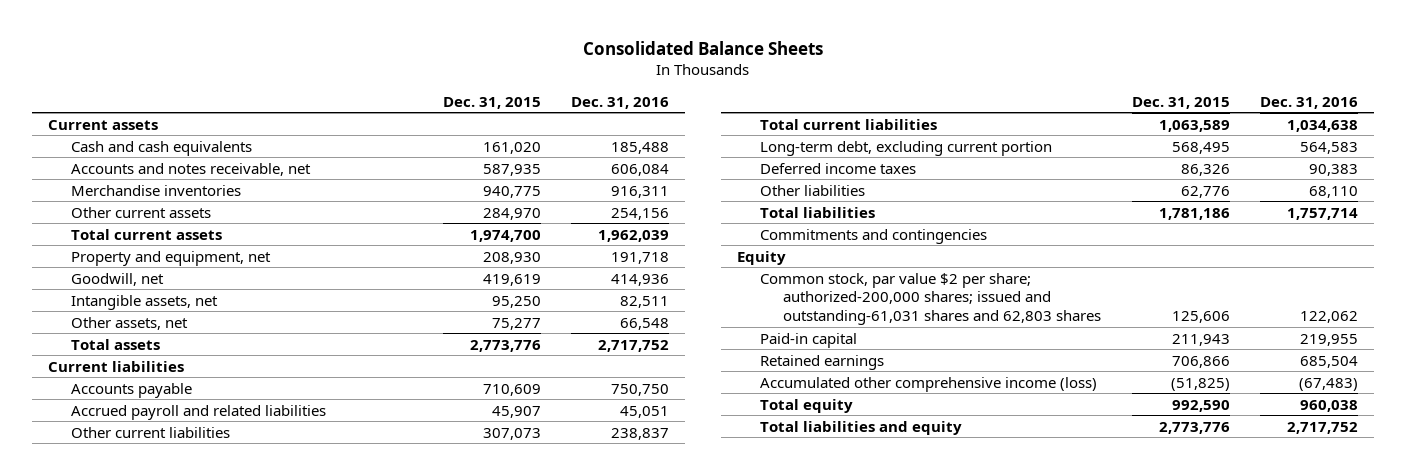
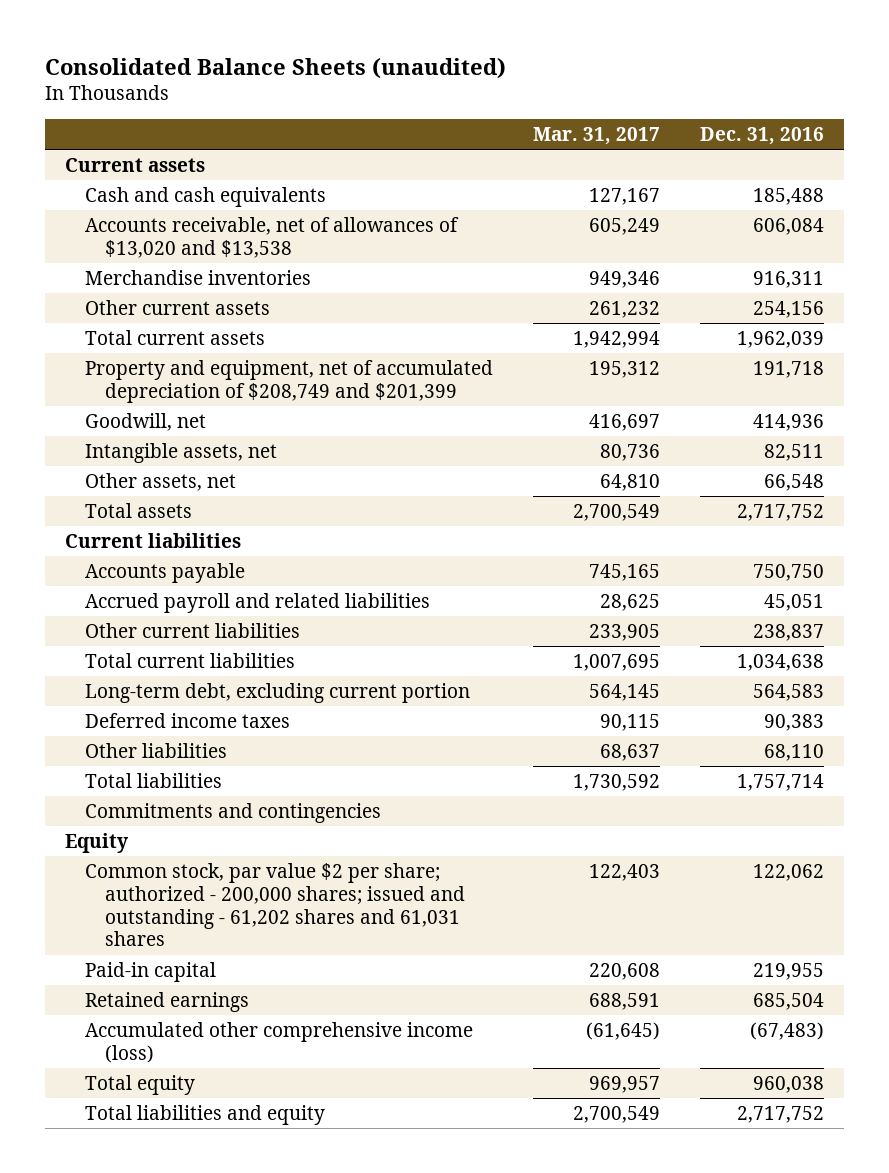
[582,41,823,56] Consolidated Balance Sheets -> [45,57,507,79] Consolidated Balance Sheets (unaudited)
[442,96,541,109] Dec. 31, 2015 -> none
none -> [532,127,660,146] Mar. 31, 2017
[70,162,311,176] Accounts and notes receivable, net -> [84,216,459,258] Accounts receivable, net of allowances of $13,020 and $13,538
[70,250,271,266] Property and equipment, net -> [84,359,493,403] Property and equipment, net of accumulated depreciation of $208,749 and $201,399
[759,272,1101,326] Common stock, par value $2 per share; authorized-200,000 shares; issued and outstanding-61,031 shares and 62,803 shares -> [84,862,465,947] Common stock, par value $2 per share; authorized - 200,000 shares; issued and outstanding - 61,202 shares and 61,031 shares

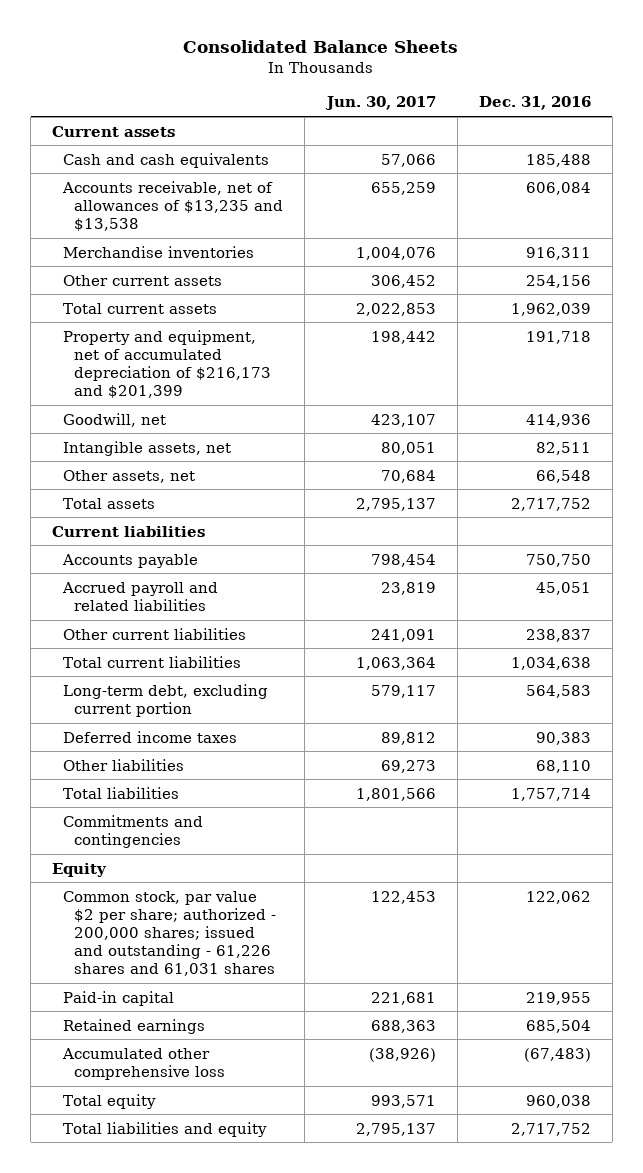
[45,57,507,79] Consolidated Balance Sheets (unaudited) -> [183,40,459,54] Consolidated Balance Sheets
[532,127,660,146] Mar. 31, 2017 -> none
none -> [324,96,436,111] Jun. 30, 2017
[84,216,459,258] Accounts receivable, net of allowances of $13,020 and $13,538 -> [62,180,284,231] Accounts receivable, net of allowances of $13,235 and $13,538
[84,359,493,403] Property and equipment, net of accumulated depreciation of $208,749 and $201,399 -> [63,329,272,398] Property and equipment, net of accumulated depreciation of $216,173 and $201,399
[84,862,465,947] Common stock, par value $2 per share; authorized - 200,000 shares; issued and outstanding - 61,202 shares and 61,031 shares -> [63,890,277,977] Common stock, par value $2 per share; authorized - 200,000 shares; issued and outstanding - 61,226 shares and 61,031 shares
[84,1021,473,1063] Accumulated other comprehensive income (loss) -> [62,1047,226,1080] Accumulated other comprehensive loss

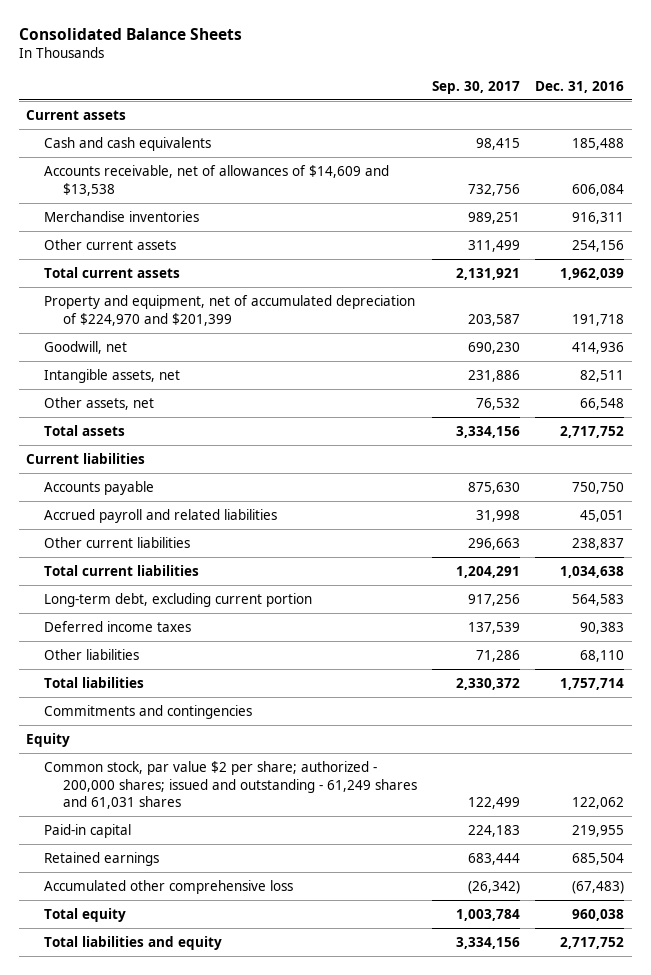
[324,96,436,111] Jun. 30, 2017 -> none
none -> [432,80,521,94] Sep. 30, 2017
[62,180,284,231] Accounts receivable, net of allowances of $13,235 and $13,538 -> [44,164,390,196] Accounts receivable, net of allowances of $14,609 and $13,538
[63,329,272,398] Property and equipment, net of accumulated depreciation of $216,173 and $201,399 -> [44,294,416,326] Property and equipment, net of accumulated depreciation of $224,970 and $201,399
[63,890,277,977] Common stock, par value $2 per share; authorized - 200,000 shares; issued and outstanding - 61,226 shares and 61,031 shares -> [44,760,417,810] Common stock, par value $2 per share; authorized - 200,000 shares; issued and outstanding - 61,249 shares and 61,031 shares

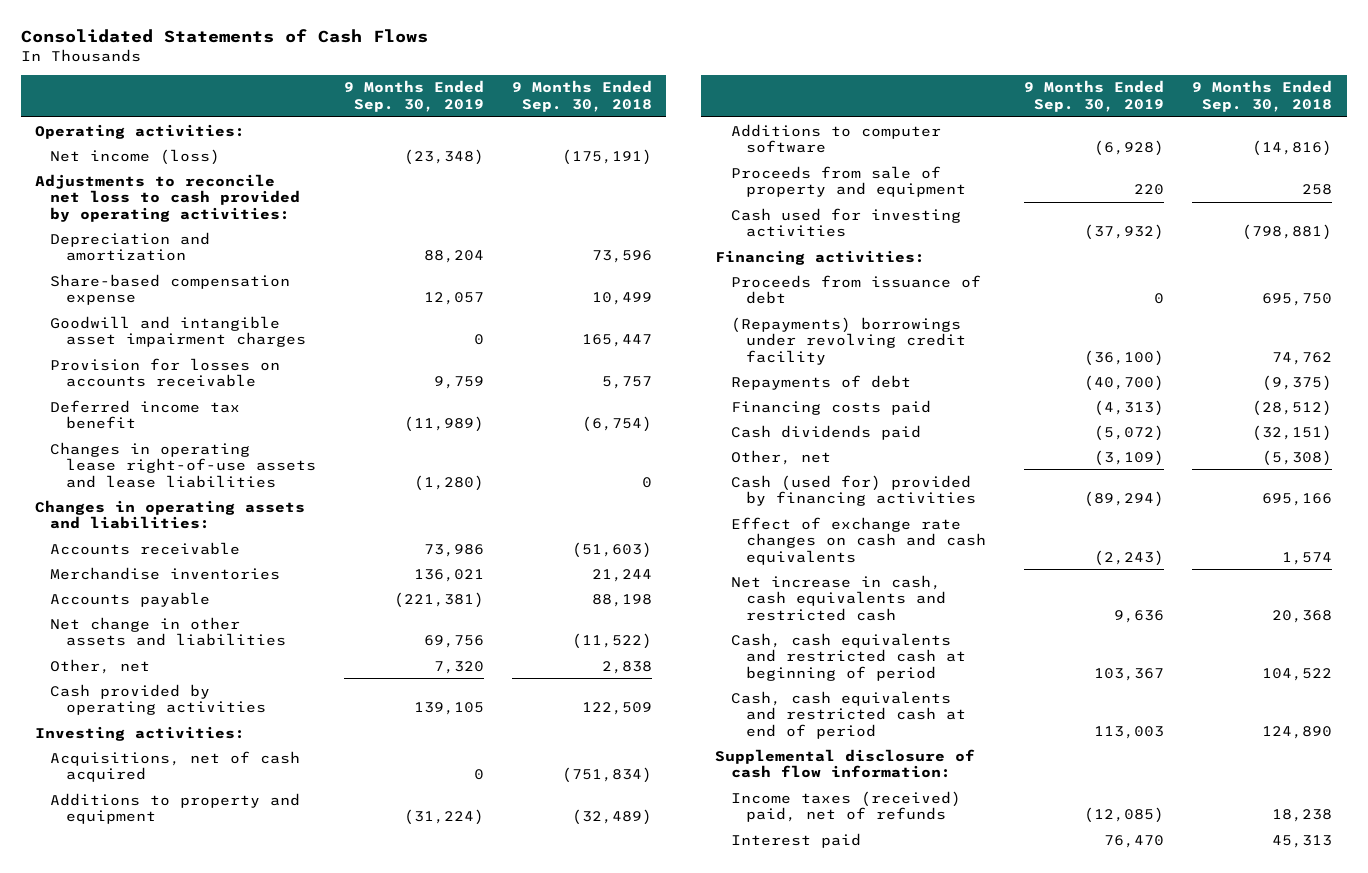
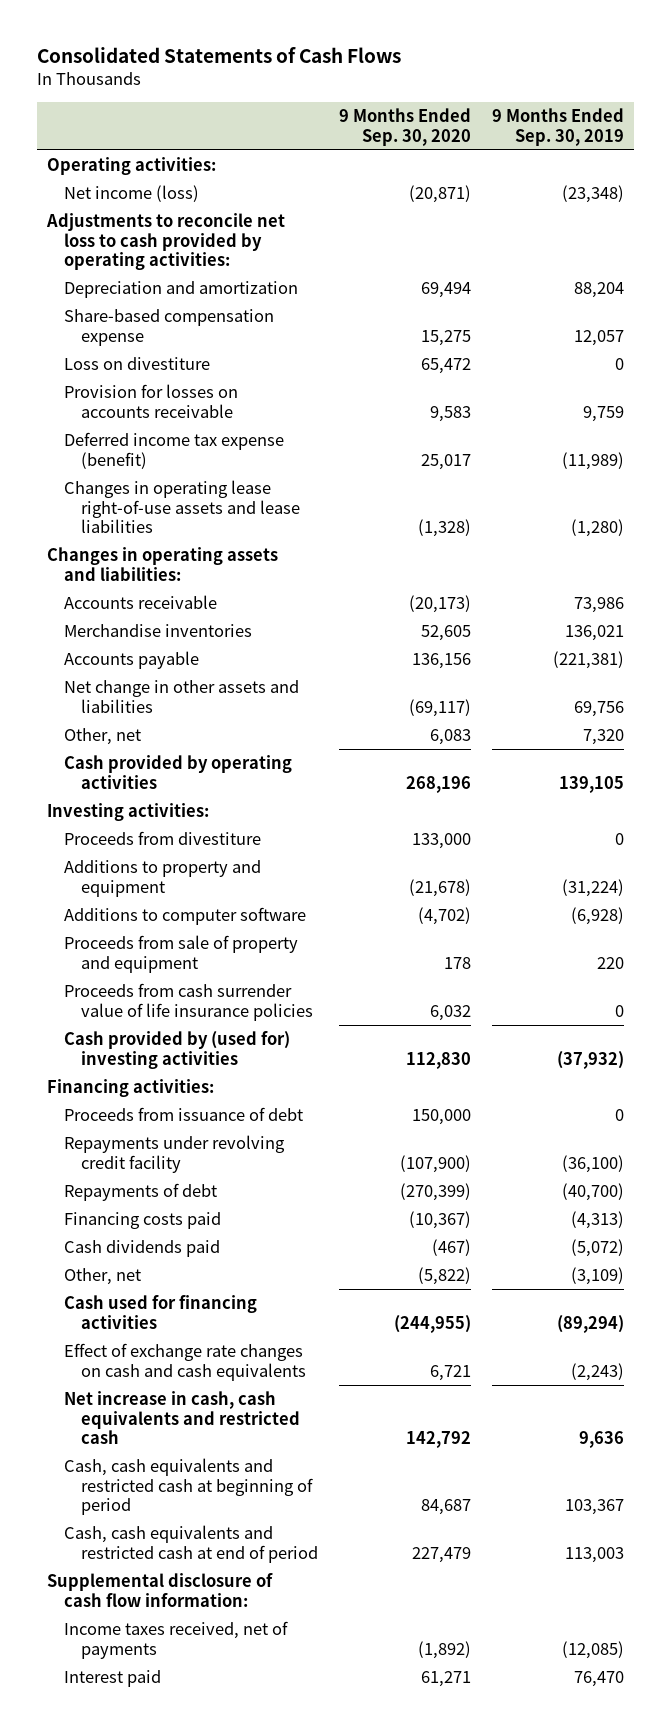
[512,80,653,113] 9 Months Ended Sep. 30, 2018 -> none
none -> [338,108,471,146] 9 Months Ended Sep. 30, 2020
[50,315,306,348] Goodwill and intangible asset impairment charges -> none
none -> [64,357,211,371] Loss on divestiture
[50,399,241,430] Deferred income tax benefit -> [64,432,285,469] Deferred income tax expense (benefit)
[50,750,301,783] Acquisitions, net of cash acquired -> none
none -> [64,831,262,846] Proceeds from divestiture
none -> [64,983,314,1021] Proceeds from cash surrender value of life insurance policies
[730,207,961,238] Cash used for investing activities -> [64,1031,291,1069] Cash provided by (used for) investing activities
[730,316,966,365] (Repayments) borrowings under revolving credit facility -> [64,1135,286,1173] Repayments under revolving credit facility
[730,474,976,507] Cash (used for) provided by financing activities -> [64,1295,258,1329] Cash used for financing activities
[730,790,961,823] Income taxes (received) paid, net of refunds -> [64,1621,289,1659] Income taxes received, net of payments

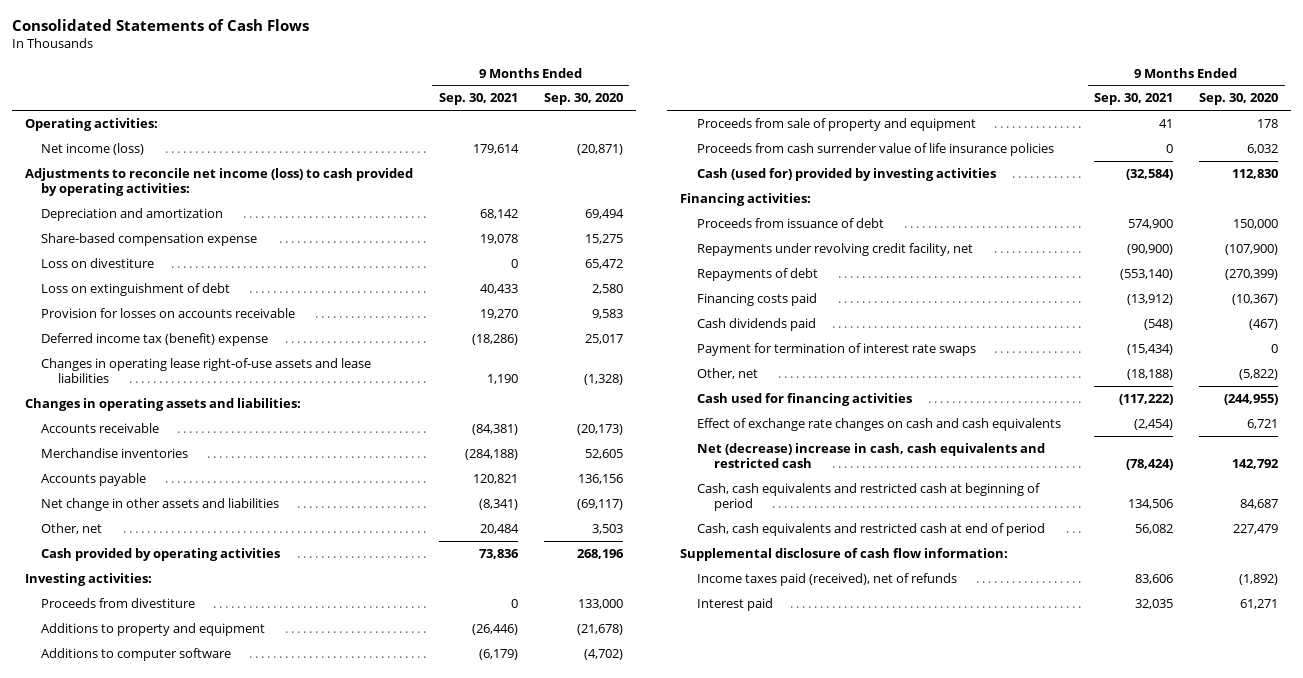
[491,108,624,146] 9 Months Ended Sep. 30, 2019 -> none
none -> [438,93,518,106] Sep. 30, 2021
[46,213,286,271] Adjustments to reconcile net loss to cash provided by operating activities: -> [24,167,413,196] Adjustments to reconcile net income (loss) to cash provided by operating activities:
none -> [41,282,231,296] Loss on extinguishment of debt
[64,432,285,469] Deferred income tax expense (benefit) -> [41,332,269,346] Deferred income tax (benefit) expense
[429,729,471,746] 6,083 -> [591,523,623,534] 3,503
[64,1031,291,1069] Cash provided by (used for) investing activities -> [696,167,996,181] Cash (used for) provided by investing activities
[64,1135,286,1173] Repayments under revolving credit facility -> [696,242,973,256] Repayments under revolving credit facility, net
none -> [696,342,976,356] Payment for termination of interest rate swaps
[64,1391,301,1445] Net increase in cash, cash equivalents and restricted cash -> [696,442,1045,468] Net (decrease) increase in cash, cash equivalents and restricted cash
[64,1621,289,1659] Income taxes received, net of payments -> [696,572,957,586] Income taxes paid (received), net of refunds

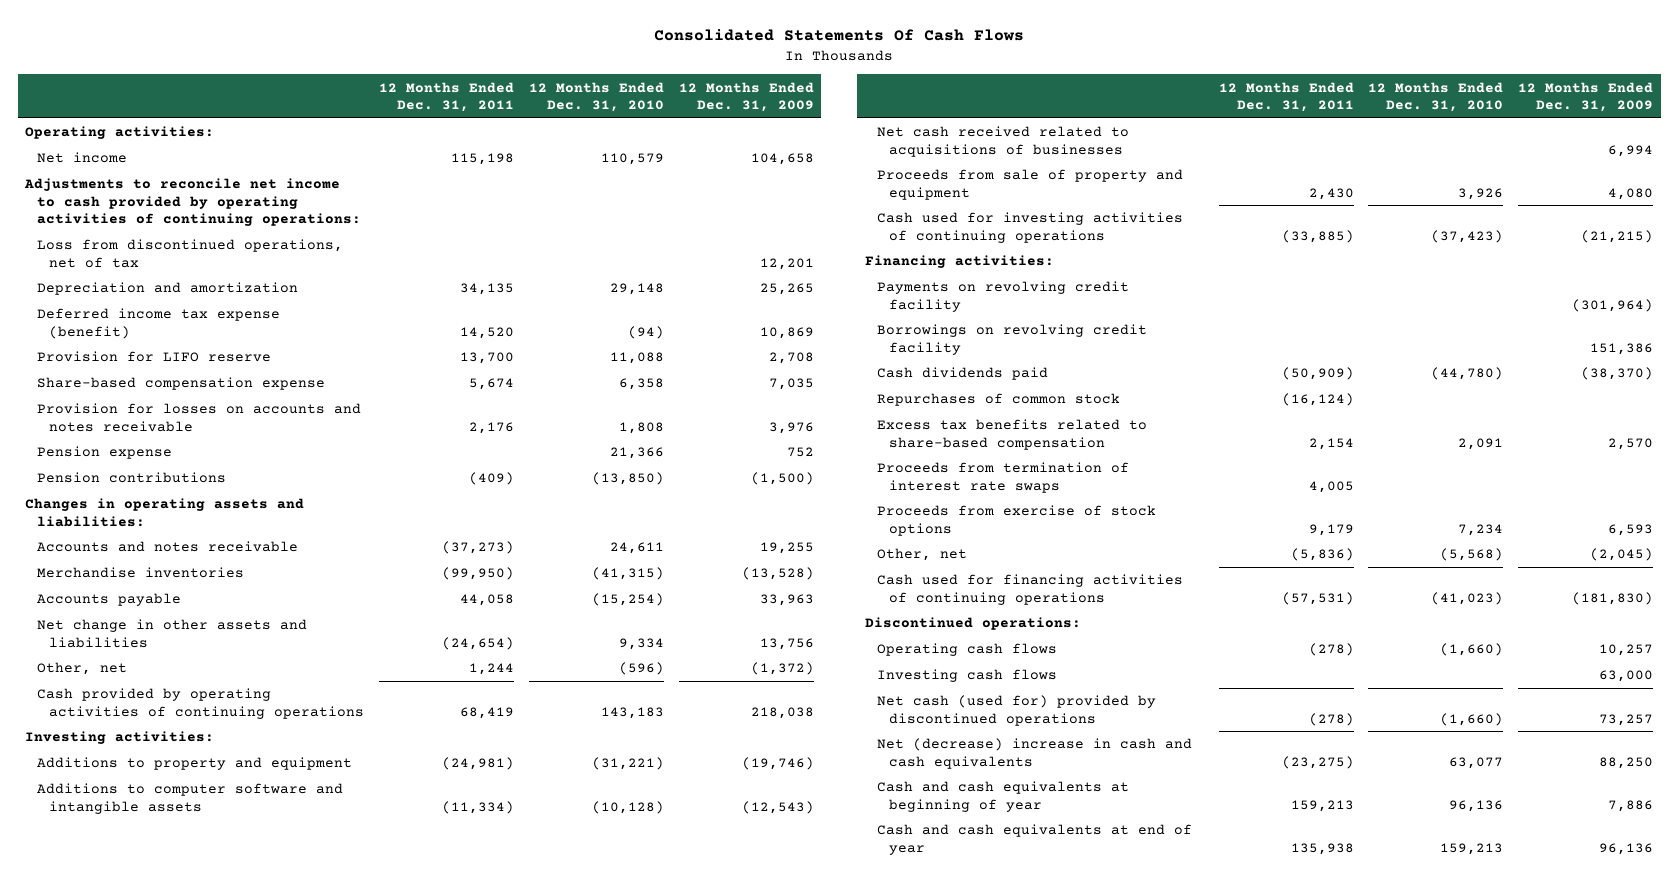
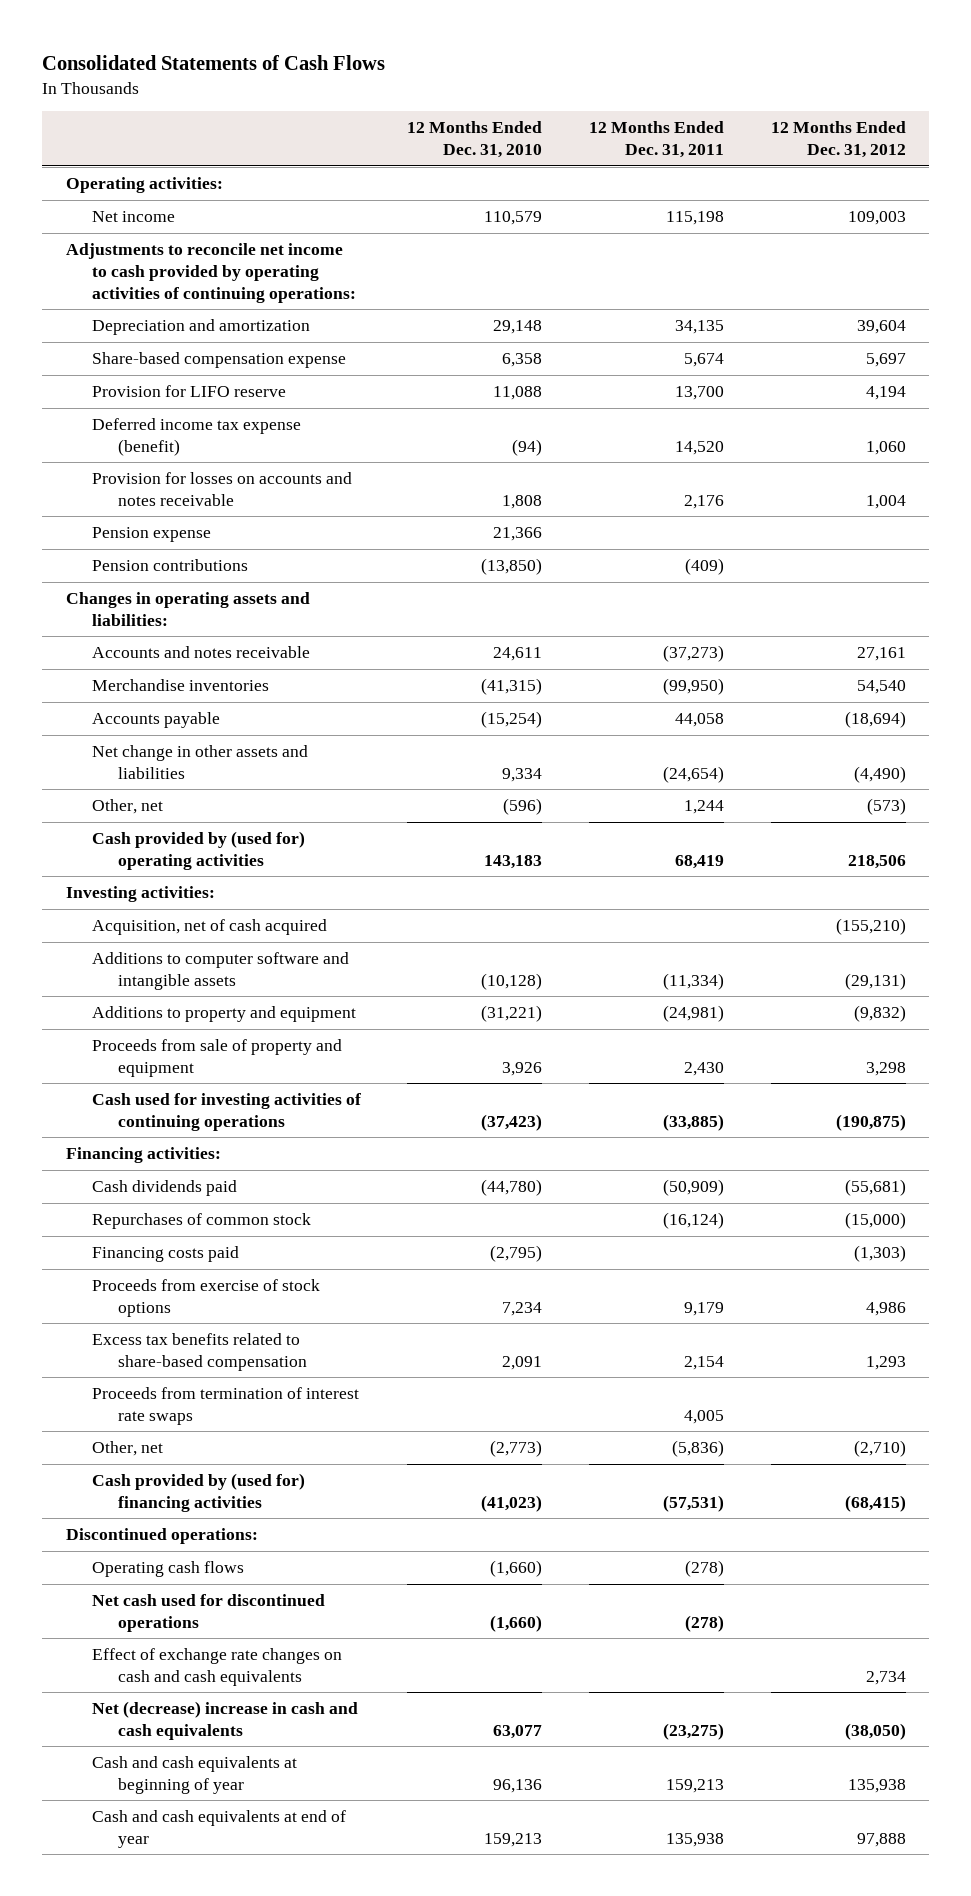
[654,29,1025,42] Consolidated Statements Of Cash Flows -> [42,54,386,70] Consolidated Statements of Cash Flows
[678,81,814,113] 12 Months Ended Dec. 31, 2009 -> none
none -> [770,121,906,159] 12 Months Ended Dec. 31, 2012
[37,239,344,268] Loss from discontinued operations, net of tax -> none
[37,351,272,363] Provision for LIFO reserve -> [91,385,286,398] Provision for LIFO reserve
[37,308,281,339] Deferred income tax expense (benefit) -> [91,418,301,456] Deferred income tax expense (benefit)
[37,688,365,719] Cash provided by operating activities of continuing operations -> [91,831,305,870] Cash provided by (used for) operating activities
none -> [91,919,327,936] Acquisition, net of cash acquired
[876,126,1129,157] Net cash received related to acquisitions of businesses -> none
[37,757,353,771] Additions to property and equipment -> [91,1006,356,1023] Additions to property and equipment
[876,281,1129,312] Payments on revolving credit facility -> none
[876,324,1147,355] Borrowings on revolving credit facility -> none
none -> [91,1246,239,1263] Financing costs paid
[876,505,1156,536] Proceeds from exercise of stock options -> [91,1279,320,1317] Proceeds from exercise of stock options
[1440,548,1504,562] (5,568) -> [490,1440,543,1458] (2,773)
[876,574,1183,605] Cash used for financing activities of continuing operations -> [91,1473,305,1512] Cash provided by (used for) financing activities
[876,669,1057,683] Investing cash flows -> none
[876,695,1156,726] Net cash (used for) provided by discontinued operations -> [91,1594,325,1632] Net cash used for discontinued operations
none -> [91,1648,342,1686] Effect of exchange rate changes on cash and cash equivalents

